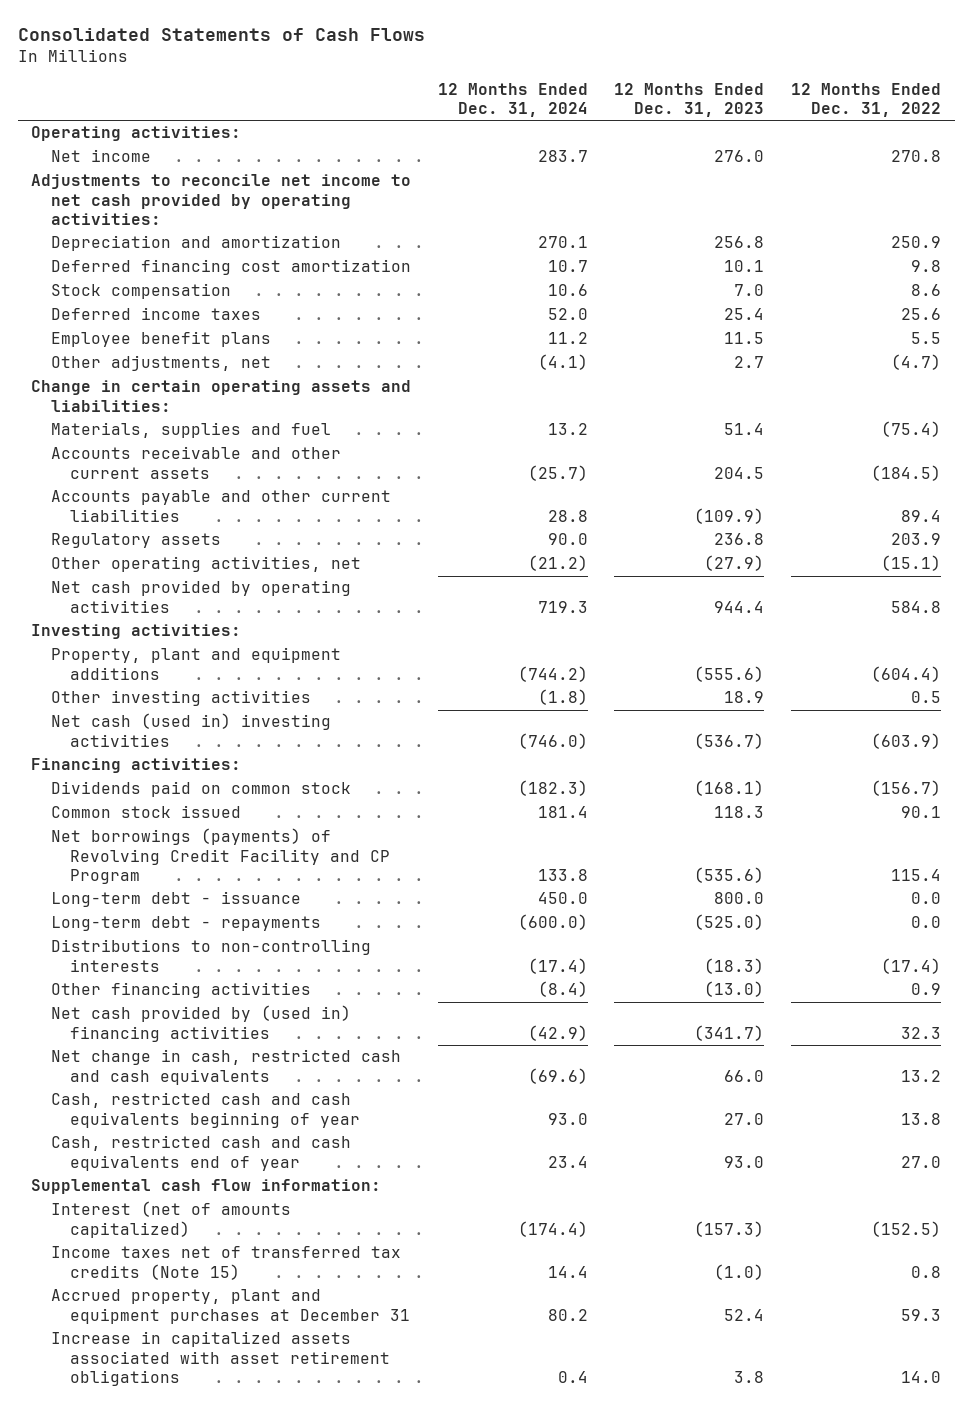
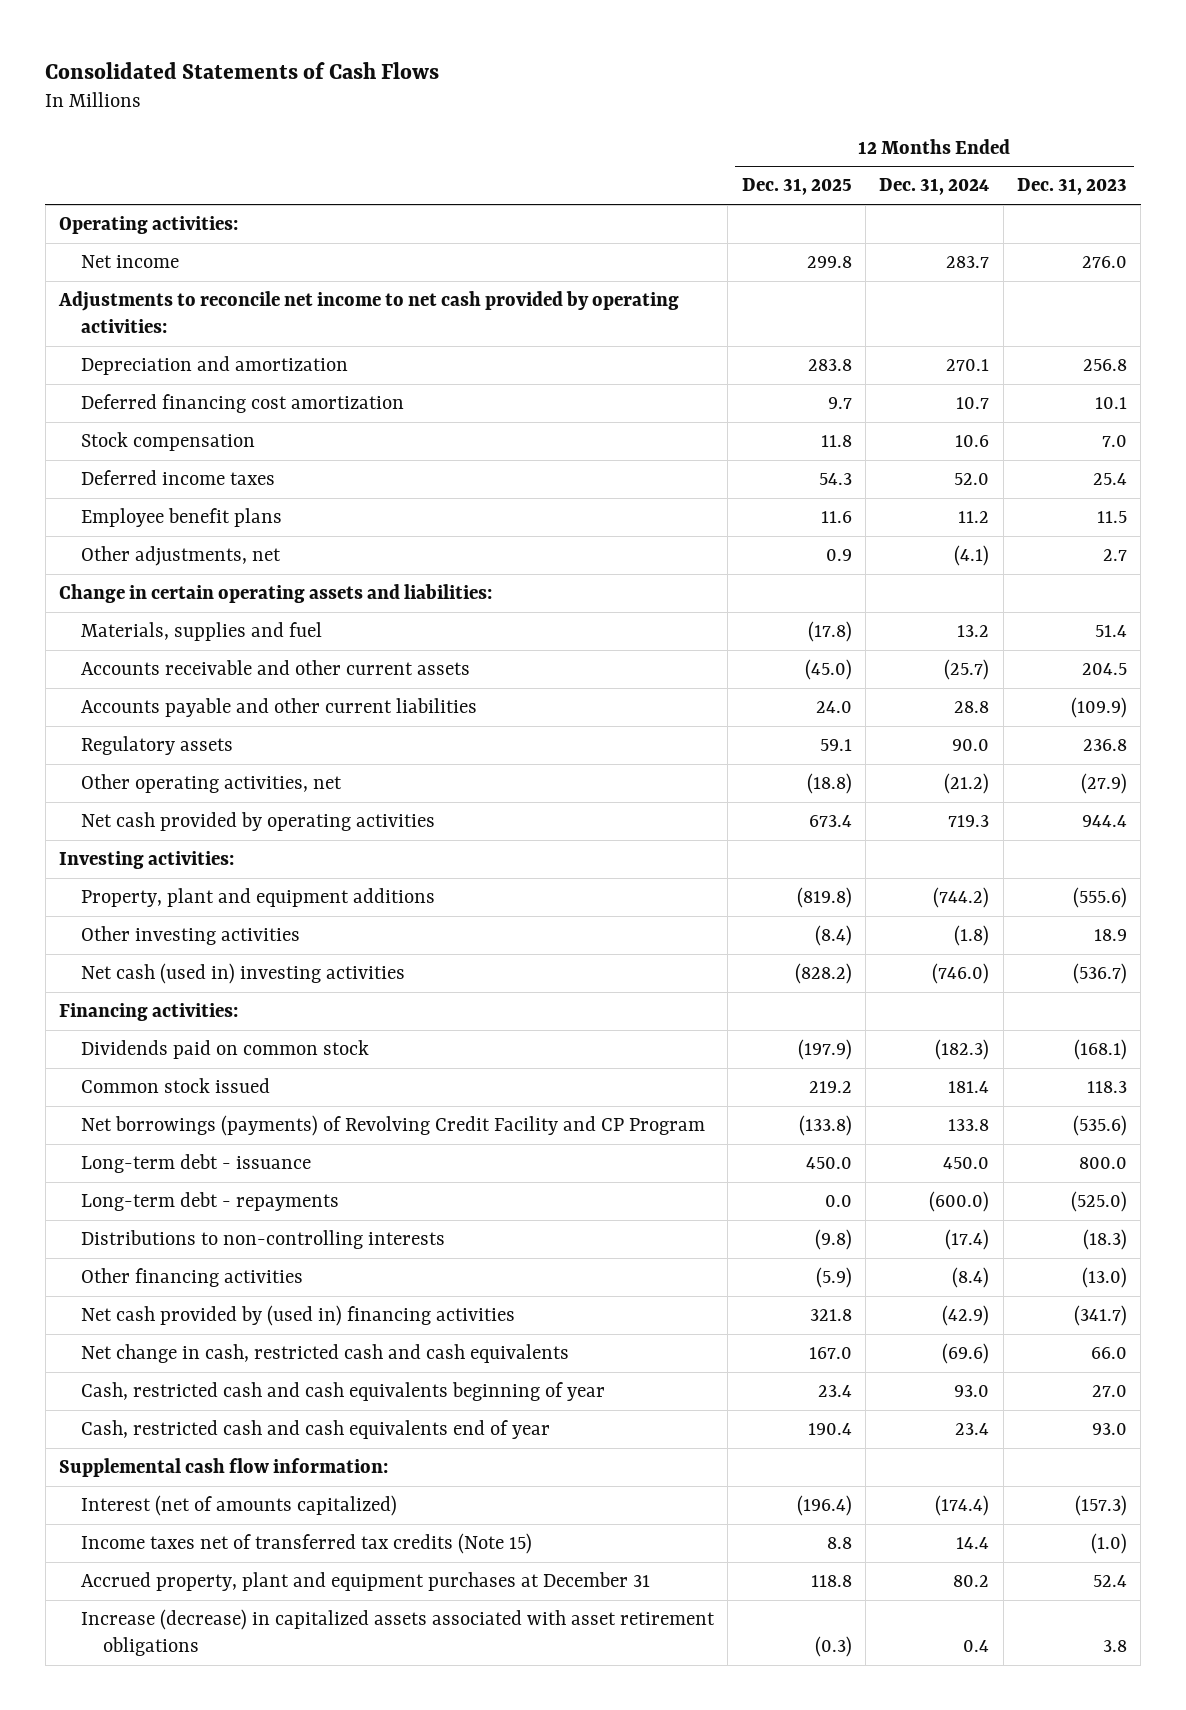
[791,82,942,117] 12 Months Ended Dec. 31, 2022 -> none
none -> [741,178,852,196] Dec. 31, 2025
[50,1331,391,1387] Increase in capitalized assets associated with asset retirement obligations -> [80,1608,715,1657] Increase (decrease) in capitalized assets associated with asset retirement obligations

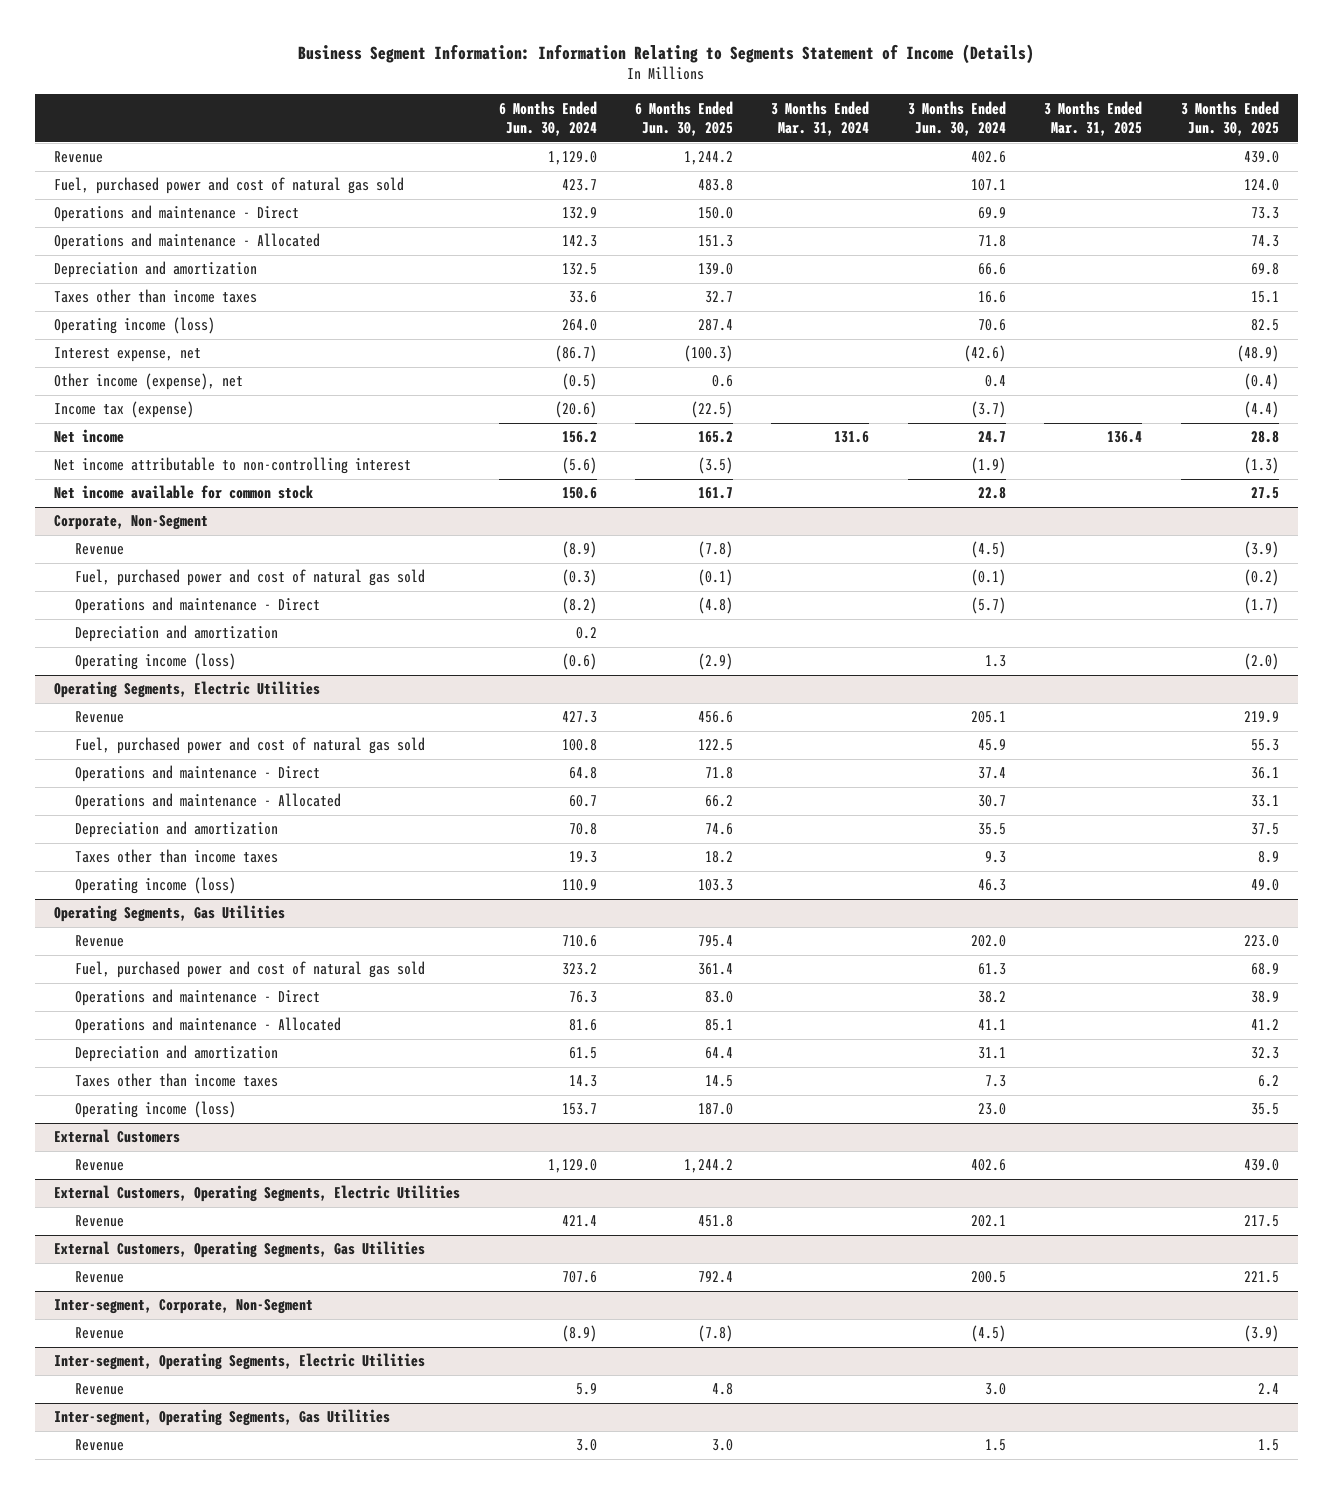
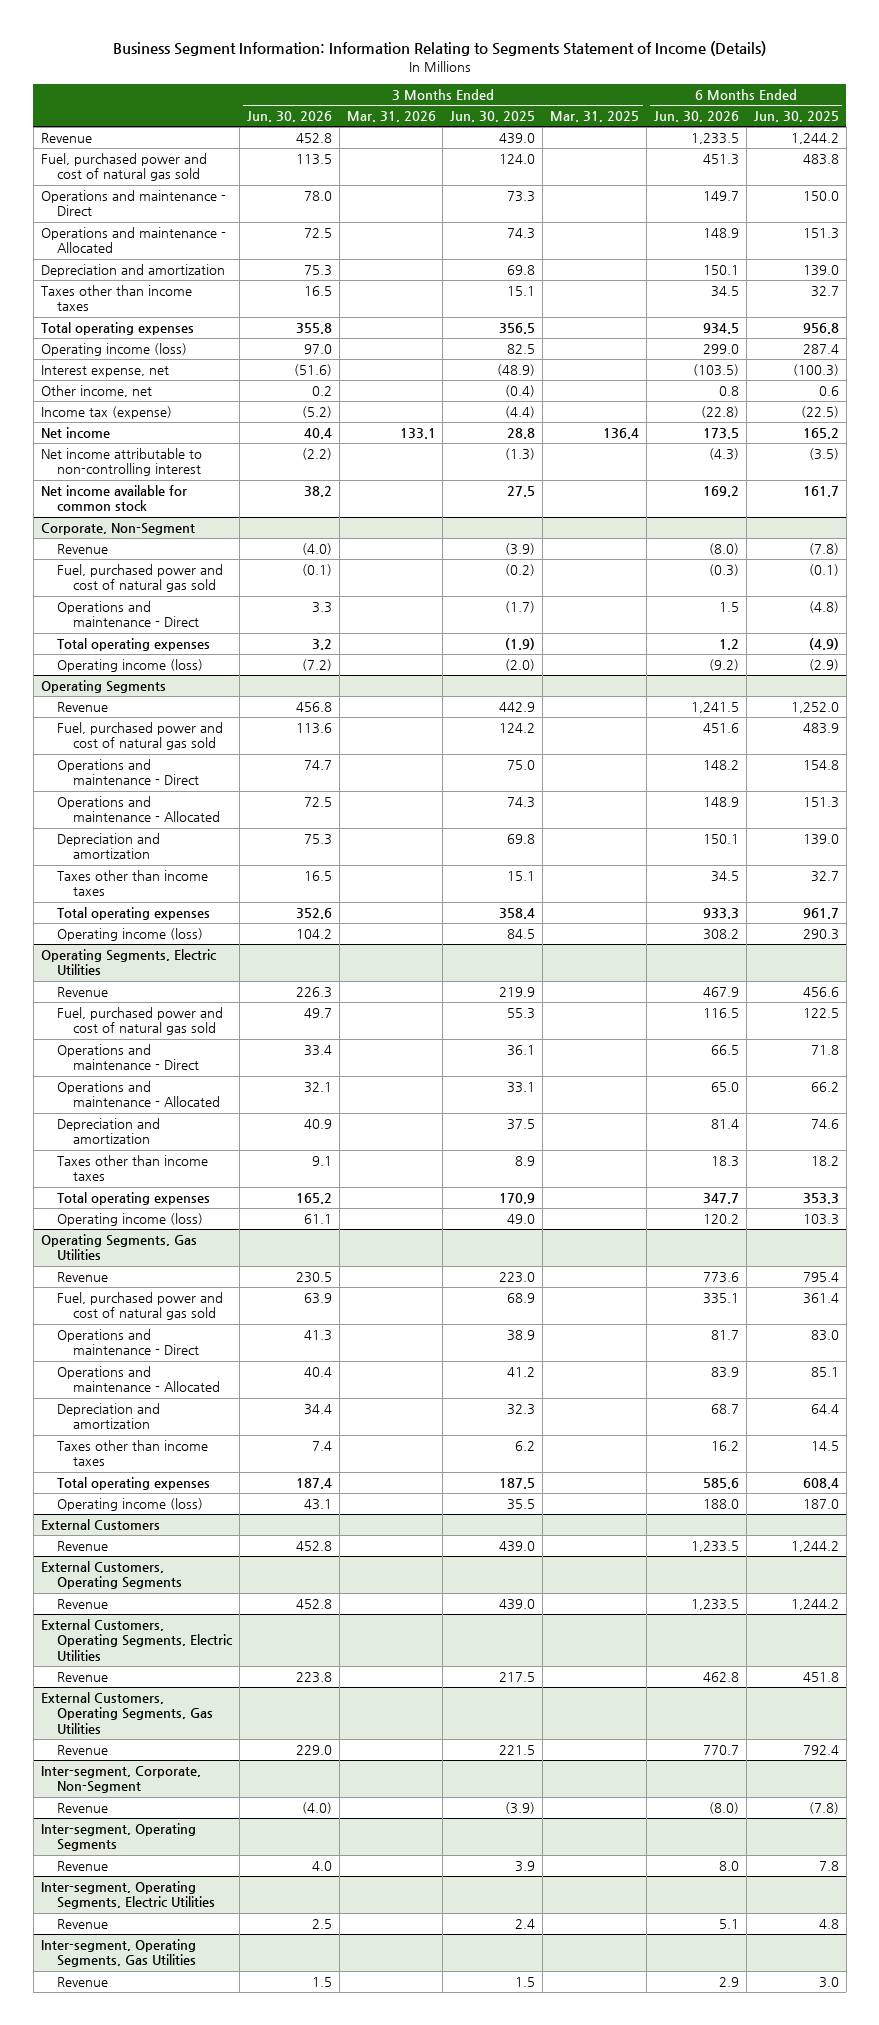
[498,100,597,136] 6 Months Ended Jun. 30, 2024 -> none
[771,100,870,136] 3 Months Ended Mar. 31, 2024 -> none
[907,100,1006,136] 3 Months Ended Jun. 30, 2024 -> none
none -> [246,111,332,123] Jun. 30, 2026
none -> [346,111,436,123] Mar. 31, 2026
none -> [653,111,739,123] Jun. 30, 2026
none -> [40,322,194,336] Total operating expenses
[54,373,244,391] Other income (expense), net -> [40,385,152,398] Other income, net
[74,625,278,643] Depreciation and amortization -> none
none -> [57,638,211,652] Total operating expenses
none -> [40,680,166,694] Operating Segments
none -> [57,702,109,713] Revenue
none -> [57,722,224,751] Fuel, purchased power and cost of natural gas sold
none -> [57,759,200,786] Operations and maintenance - Direct
none -> [57,796,221,823] Operations and maintenance - Allocated
none -> [57,833,161,860] Depreciation and amortization
none -> [57,870,209,897] Taxes other than income taxes
none -> [57,907,211,921] Total operating expenses
none -> [57,928,204,942] Operating income (loss)
none -> [57,1192,211,1206] Total operating expenses
none -> [57,1477,211,1491] Total operating expenses
none -> [40,1561,183,1590] External Customers, Operating Segments
none -> [57,1599,109,1610] Revenue
none -> [40,1823,196,1852] Inter-segment, Operating Segments
none -> [57,1861,109,1872] Revenue

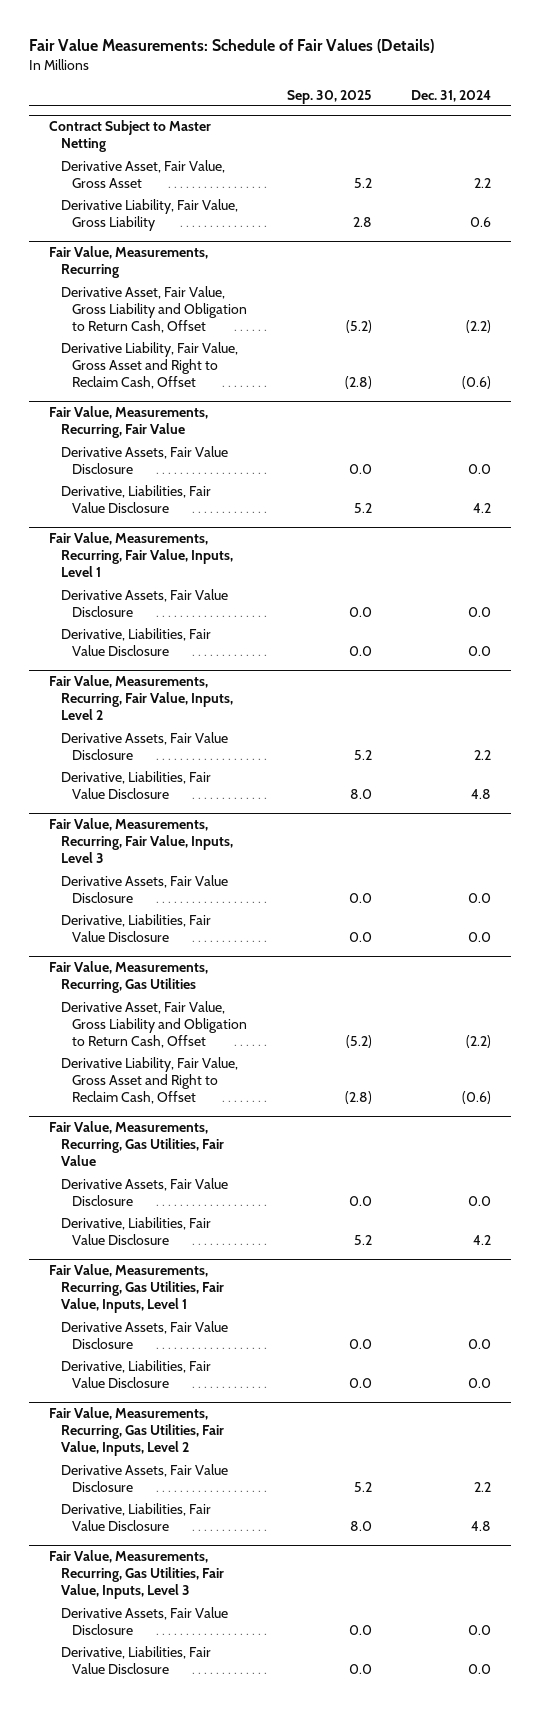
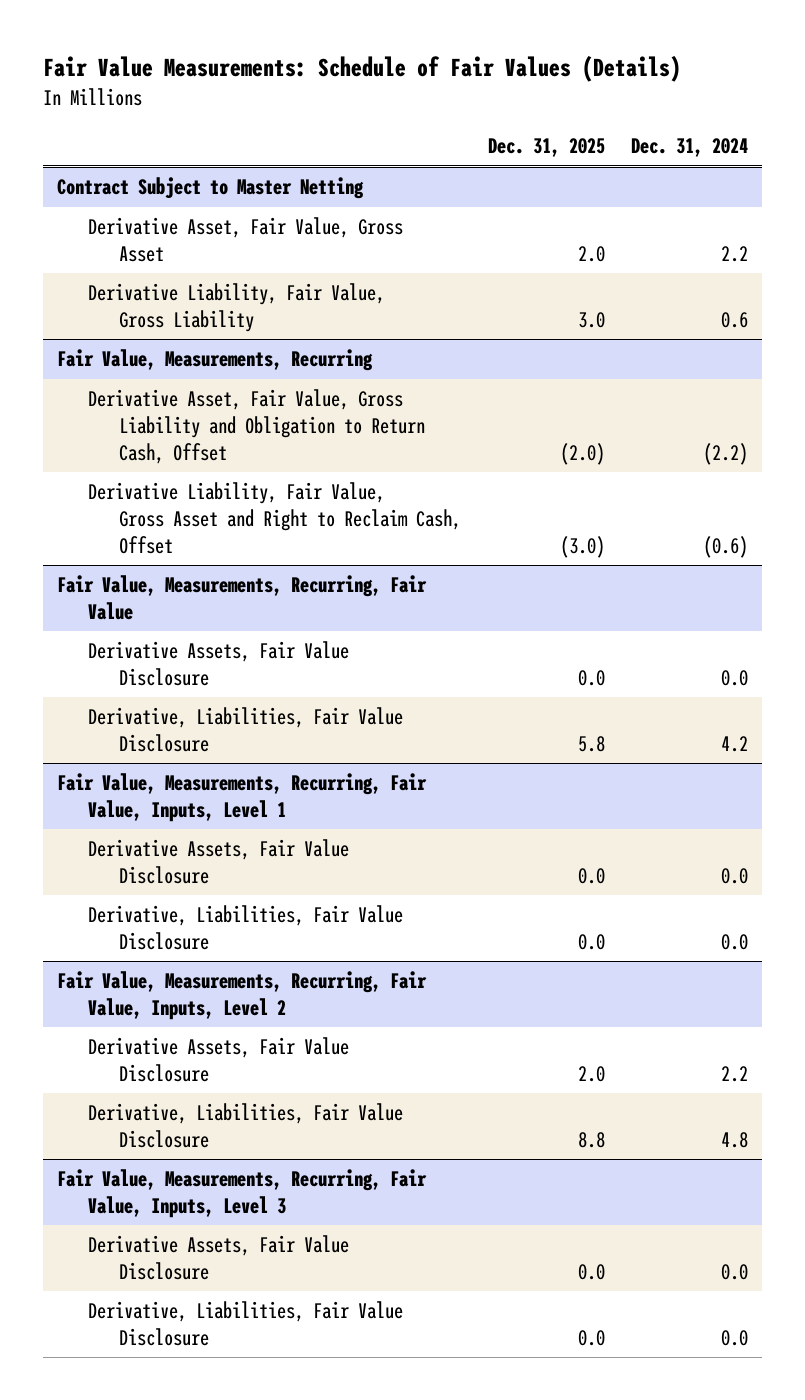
[286,89,372,104] Sep. 30, 2025 -> none
none -> [487,138,605,158] Dec. 31, 2025
[49,961,209,994] Fair Value, Measurements, Recurring, Gas Utilities -> none
[60,1000,247,1048] Derivative Asset, Fair Value, Gross Liability and Obligation to Return Cash, Offset -> none
[60,1056,238,1104] Derivative Liability, Fair Value, Gross Asset and Right to Reclaim Cash, Offset -> none
[49,1121,224,1167] Fair Value, Measurements, Recurring, Gas Utilities, Fair Value -> none
[60,1177,228,1206] Derivative Assets, Fair Value Disclosure -> none
[60,1216,211,1245] Derivative, Liabilities, Fair Value Disclosure -> none
[49,1264,224,1314] Fair Value, Measurements, Recurring, Gas Utilities, Fair Value, Inputs, Level 1 -> none
[60,1320,228,1349] Derivative Assets, Fair Value Disclosure -> none
[60,1359,211,1388] Derivative, Liabilities, Fair Value Disclosure -> none
[49,1407,224,1457] Fair Value, Measurements, Recurring, Gas Utilities, Fair Value, Inputs, Level 2 -> none
[60,1463,228,1492] Derivative Assets, Fair Value Disclosure -> none
[60,1502,211,1531] Derivative, Liabilities, Fair Value Disclosure -> none
[49,1550,224,1600] Fair Value, Measurements, Recurring, Gas Utilities, Fair Value, Inputs, Level 3 -> none
[60,1606,228,1635] Derivative Assets, Fair Value Disclosure -> none
[60,1645,211,1674] Derivative, Liabilities, Fair Value Disclosure -> none

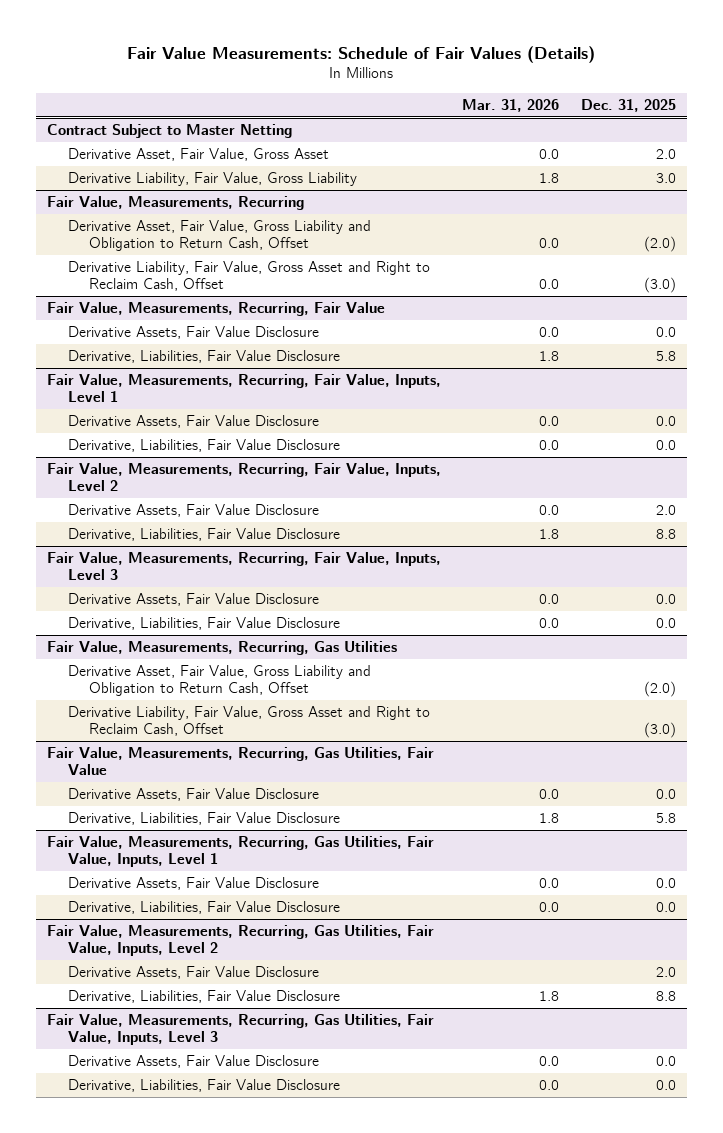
[631,138,749,158] Dec. 31, 2024 -> none
none -> [462,98,560,112] Mar. 31, 2026
none -> [46,640,397,655] Fair Value, Measurements, Recurring, Gas Utilities
none -> [68,664,372,697] Derivative Asset, Fair Value, Gross Liability and Obligation to Return Cash, Offset
none -> [68,705,431,737] Derivative Liability, Fair Value, Gross Asset and Right to Reclaim Cash, Offset
none -> [46,746,434,776] Fair Value, Measurements, Recurring, Gas Utilities, Fair Value
none -> [68,787,320,801] Derivative Assets, Fair Value Disclosure
none -> [68,811,341,825] Derivative, Liabilities, Fair Value Disclosure
none -> [46,835,434,868] Fair Value, Measurements, Recurring, Gas Utilities, Fair Value, Inputs, Level 1
none -> [68,876,320,890] Derivative Assets, Fair Value Disclosure
none -> [68,900,341,914] Derivative, Liabilities, Fair Value Disclosure
none -> [46,924,434,957] Fair Value, Measurements, Recurring, Gas Utilities, Fair Value, Inputs, Level 2
none -> [68,965,320,979] Derivative Assets, Fair Value Disclosure
none -> [68,989,341,1003] Derivative, Liabilities, Fair Value Disclosure
none -> [46,1013,434,1046] Fair Value, Measurements, Recurring, Gas Utilities, Fair Value, Inputs, Level 3
none -> [68,1054,320,1068] Derivative Assets, Fair Value Disclosure
none -> [68,1078,341,1092] Derivative, Liabilities, Fair Value Disclosure

